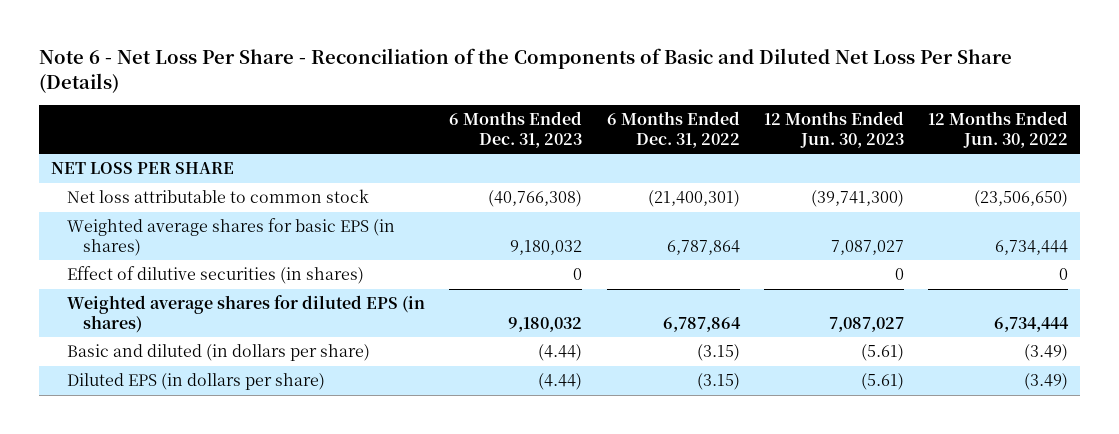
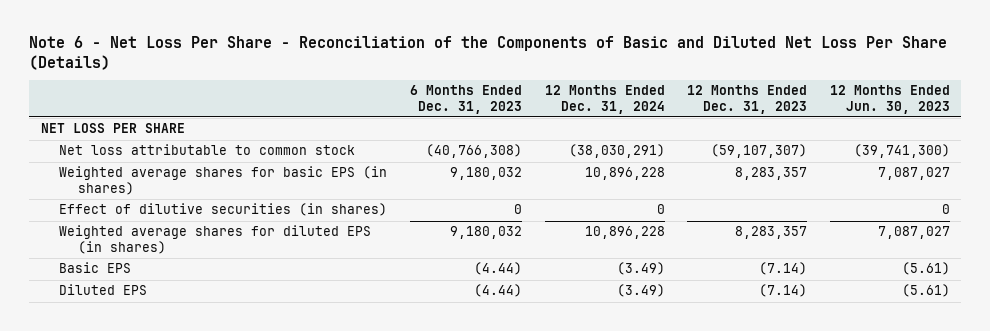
[606,111,740,148] 6 Months Ended Dec. 31, 2022 -> none
[928,111,1069,148] 12 Months Ended Jun. 30, 2022 -> none
none -> [544,85,665,114] 12 Months Ended Dec. 31, 2024
none -> [687,85,808,114] 12 Months Ended Dec. 31, 2023
[67,344,371,362] Basic and diluted (in dollars per share) -> [59,262,132,274] Basic EPS
[67,373,326,391] Diluted EPS (in dollars per share) -> [59,284,148,296] Diluted EPS

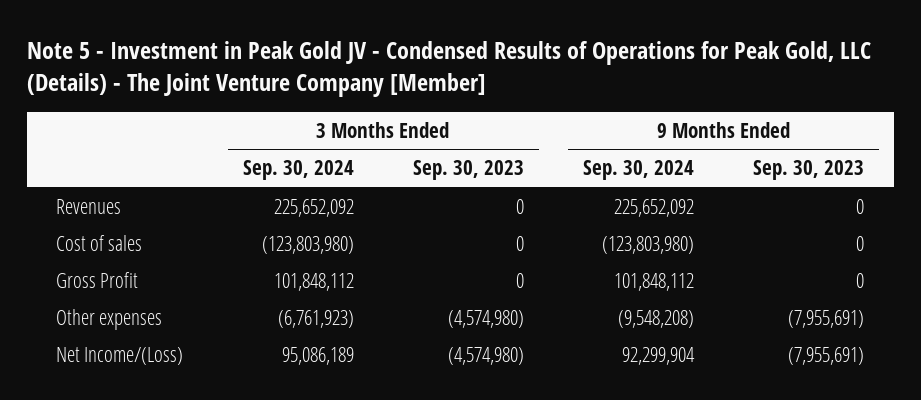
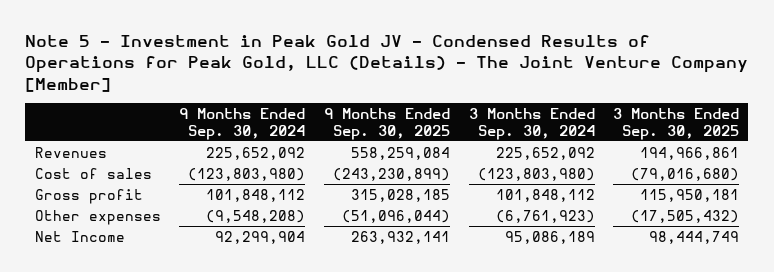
[412,160,524,181] Sep. 30, 2023 -> none
[753,160,865,181] Sep. 30, 2023 -> none
none -> [323,108,450,140] 9 Months Ended Sep. 30, 2025
none -> [613,108,740,140] 3 Months Ended Sep. 30, 2025
[56,272,139,289] Gross Profit -> [34,188,143,204] Gross profit
[56,347,184,366] Net Income/(Loss) -> [34,230,125,242] Net Income

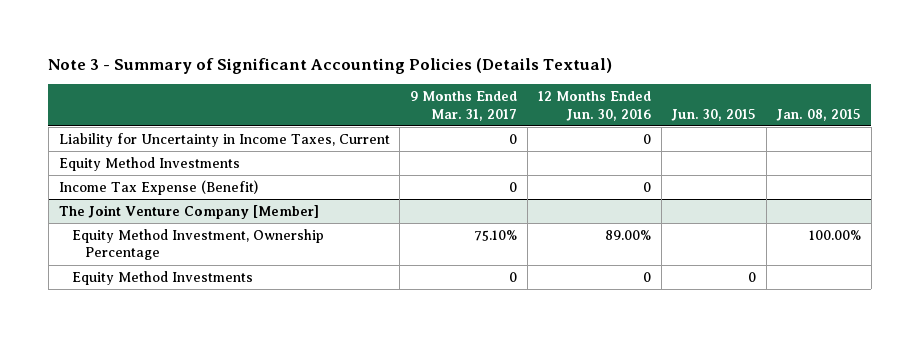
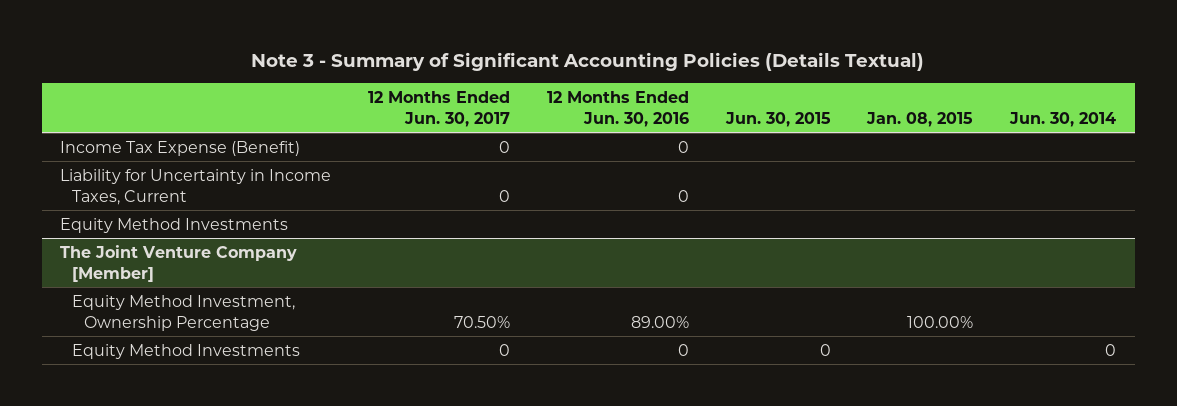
[410,91,518,121] 9 Months Ended Mar. 31, 2017 -> none
none -> [368,90,511,127] 12 Months Ended Jun. 30, 2017
none -> [1009,111,1117,127] Jun. 30, 2014
[58,179,258,195] Income Tax Expense (Benefit) -> [60,140,301,156] Income Tax Expense (Benefit)

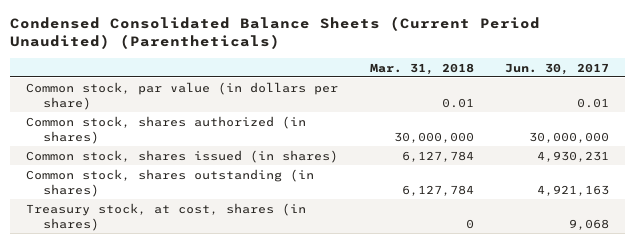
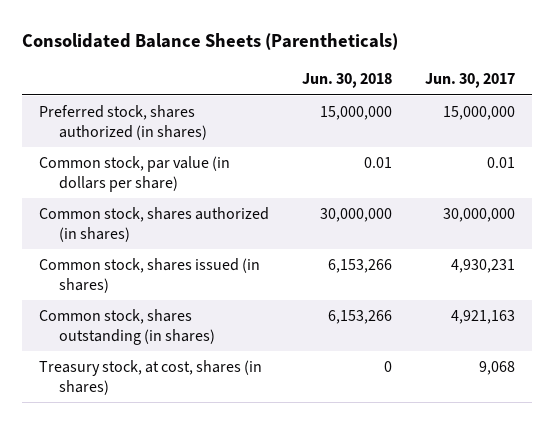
[10,16,541,50] Condensed Consolidated Balance Sheets (Current Period Unaudited) (Parentheticals) -> [22,33,399,51] Consolidated Balance Sheets (Parentheticals)
[369,62,474,75] Mar. 31, 2018 -> none
none -> [302,73,393,89] Jun. 30, 2018
none -> [38,105,207,140] Preferred stock, shares authorized (in shares)

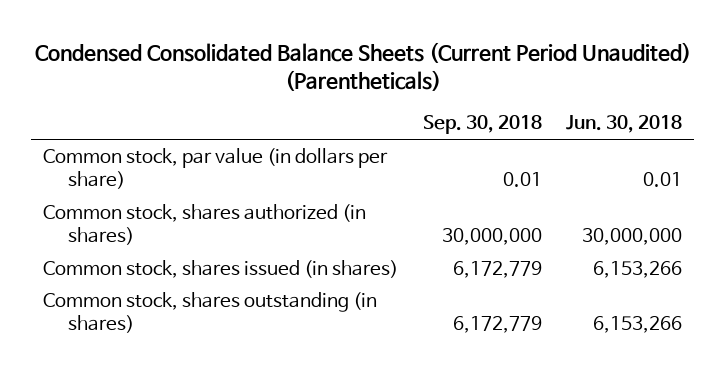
[22,33,399,51] Consolidated Balance Sheets (Parentheticals) -> [34,41,691,92] Condensed Consolidated Balance Sheets (Current Period Unaudited) (Parentheticals)
[425,73,516,89] Jun. 30, 2017 -> none
none -> [422,115,542,135] Sep. 30, 2018
[38,105,207,140] Preferred stock, shares authorized (in shares) -> none
[38,360,262,395] Treasury stock, at cost, shares (in shares) -> none

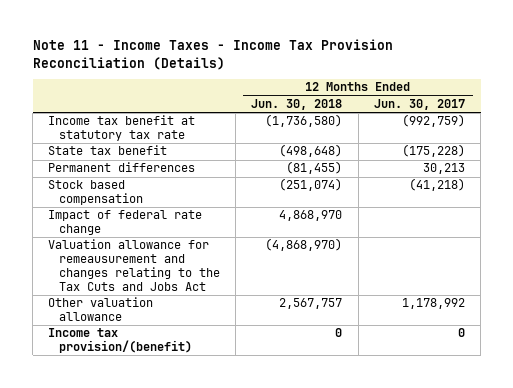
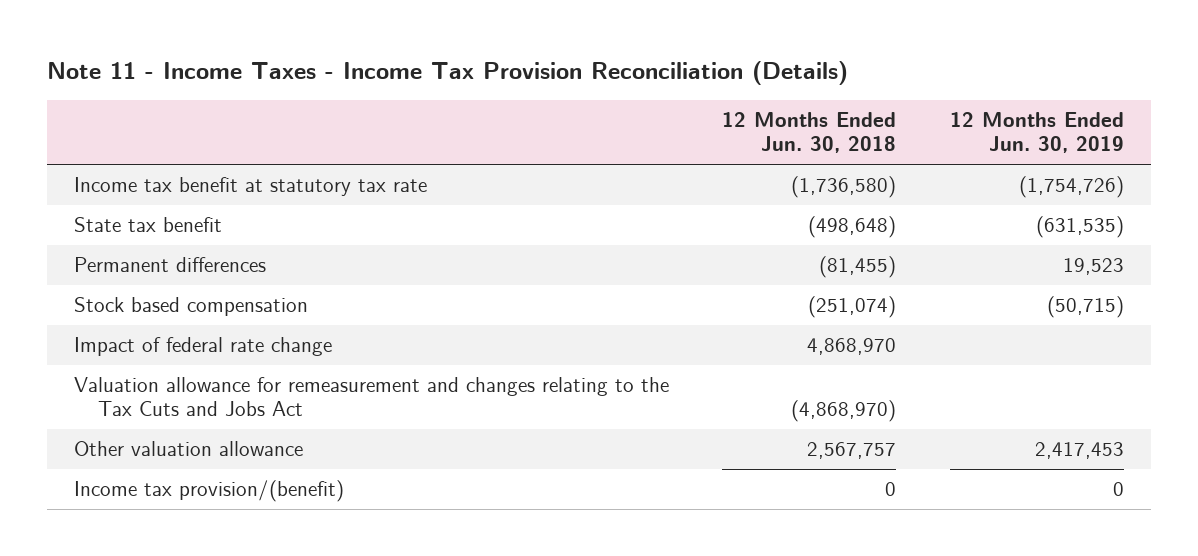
[373,98,465,110] Jun. 30, 2017 -> none
none -> [949,112,1124,154] 12 Months Ended Jun. 30, 2019
[48,239,220,292] Valuation allowance for remeausurement and changes relating to the Tax Cuts and Jobs Act -> [74,377,670,417] Valuation allowance for remeasurement and changes relating to the Tax Cuts and Jobs Act

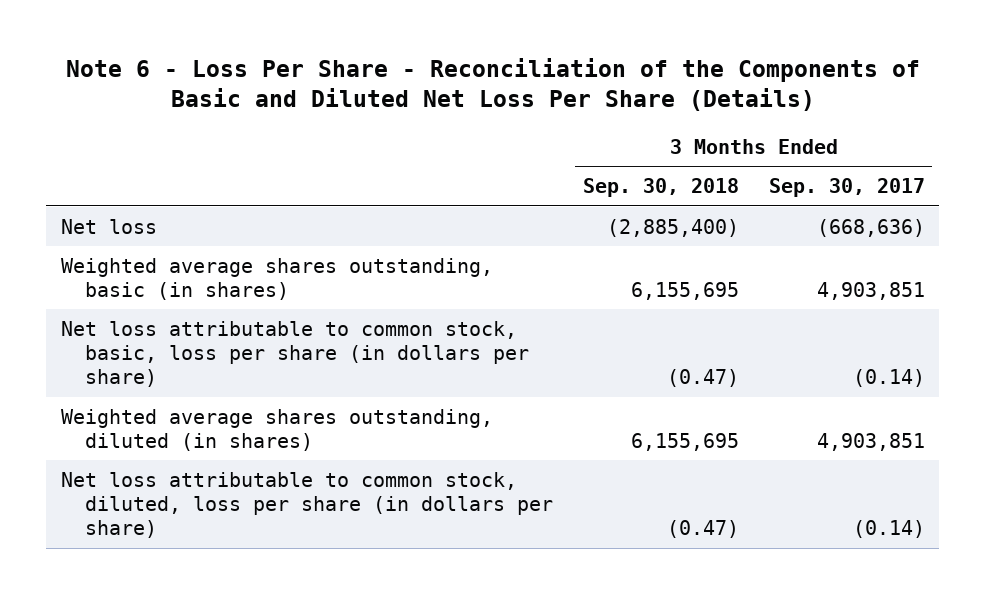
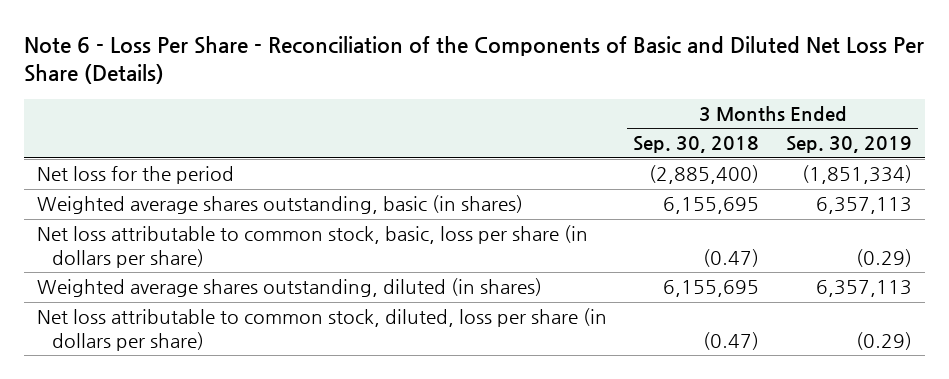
[768,178,925,198] Sep. 30, 2017 -> none
none -> [785,136,912,154] Sep. 30, 2019
[61,218,158,234] Net loss -> [36,166,234,185] Net loss for the period

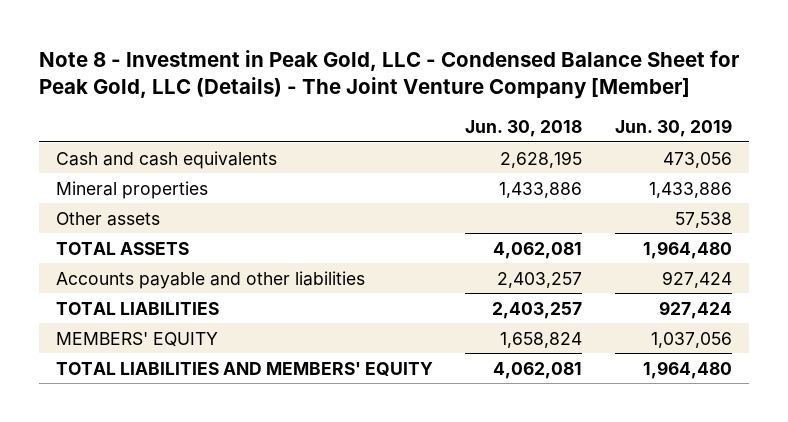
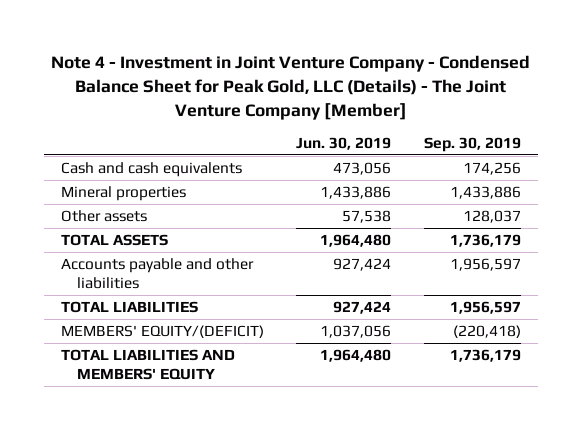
[39,49,740,99] Note 8 - Investment in Peak Gold, LLC - Condensed Balance Sheet for Peak Gold, LLC (Details) - The Joint Venture Company [Member] -> [50,54,530,120] Note 4 - Investment in Joint Venture Company - Condensed Balance Sheet for Peak Gold, LLC (Details) - The Joint Venture Company [Member]
[465,120,583,138] Jun. 30, 2018 -> none
none -> [424,136,522,152] Sep. 30, 2019
[55,331,218,347] MEMBERS' EQUITY -> [60,325,264,339] MEMBERS' EQUITY/(DEFICIT)

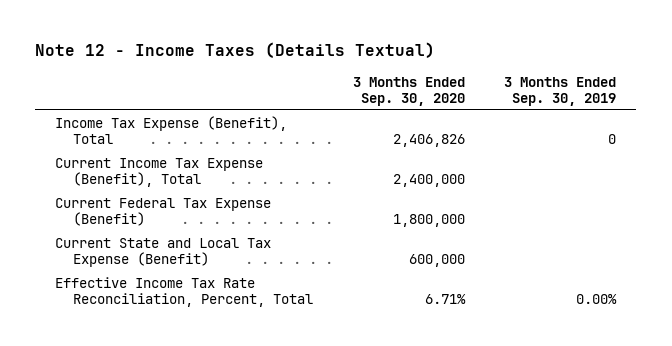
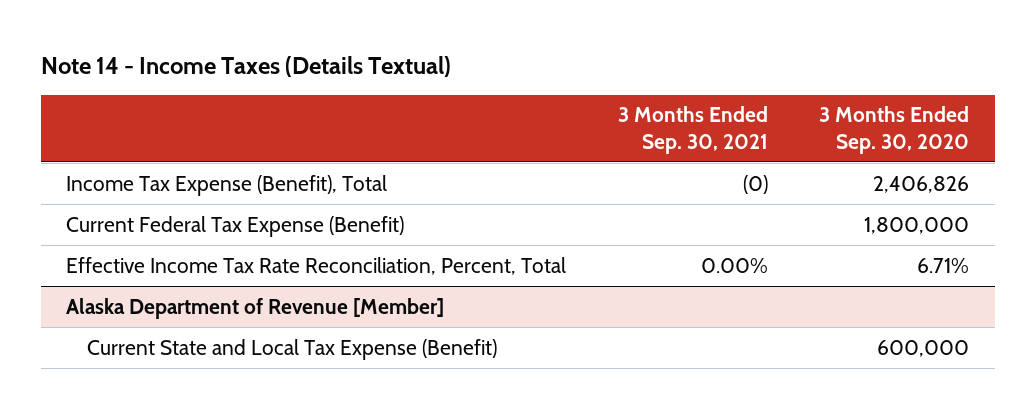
[35,42,436,59] Note 12 - Income Taxes (Details Textual) -> [40,55,451,77] Note 14 - Income Taxes (Details Textual)
[504,76,617,106] 3 Months Ended Sep. 30, 2019 -> none
none -> [617,106,768,154] 3 Months Ended Sep. 30, 2021
[55,157,264,188] Current Income Tax Expense (Benefit), Total -> none
[55,237,272,268] Current State and Local Tax Expense (Benefit) -> none
none -> [66,297,445,319] Alaska Department of Revenue [Member]
none -> [87,338,498,360] Current State and Local Tax Expense (Benefit)

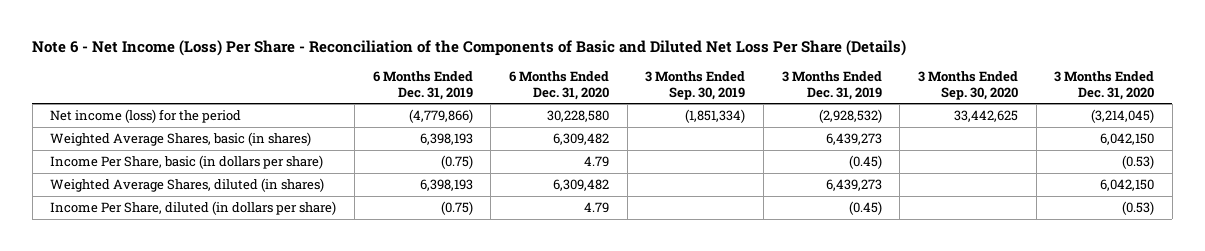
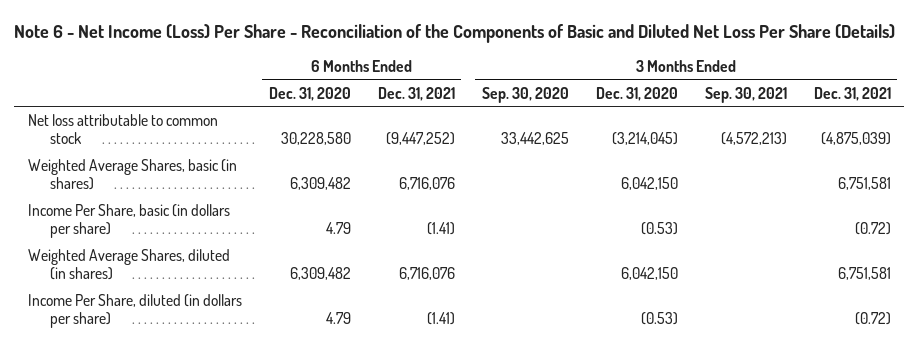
[372,71,473,100] 6 Months Ended Dec. 31, 2019 -> none
[645,71,746,100] 3 Months Ended Sep. 30, 2019 -> none
[781,71,882,100] 3 Months Ended Dec. 31, 2019 -> none
none -> [377,86,455,101] Dec. 31, 2021
none -> [704,86,787,103] Sep. 30, 2021
none -> [813,86,891,101] Dec. 31, 2021
[50,109,242,124] Net income (loss) for the period -> [27,113,218,145] Net loss attributable to common stock

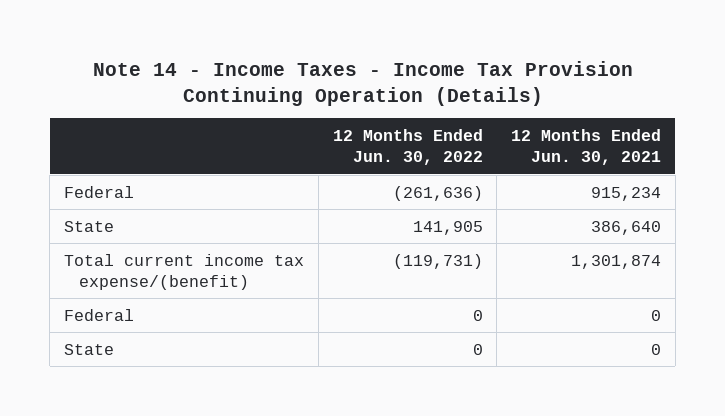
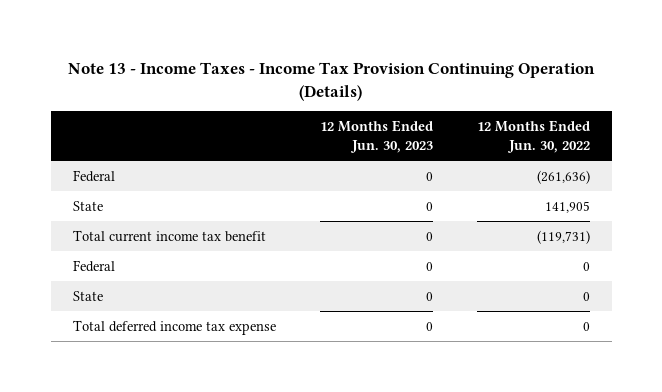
[92,60,633,106] Note 14 - Income Taxes - Income Tax Provision Continuing Operation (Details) -> [68,61,596,101] Note 13 - Income Taxes - Income Tax Provision Continuing Operation (Details)
[511,129,662,166] 12 Months Ended Jun. 30, 2021 -> none
none -> [319,120,433,153] 12 Months Ended Jun. 30, 2023
[64,253,305,290] Total current income tax expense/(benefit) -> [72,229,266,242] Total current income tax benefit
none -> [72,319,276,335] Total deferred income tax expense

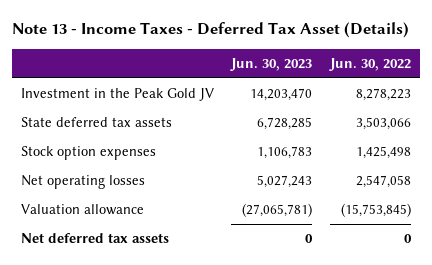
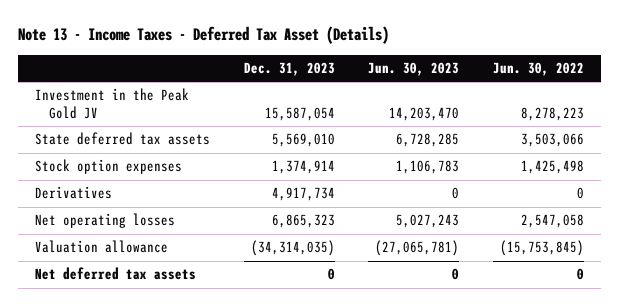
none -> [243,62,335,77] Dec. 31, 2023
none -> [35,186,113,200] Derivatives

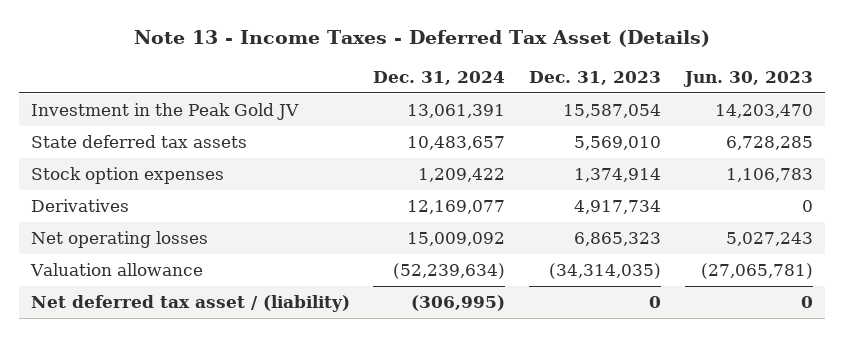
[492,62,584,77] Jun. 30, 2022 -> none
none -> [373,70,506,85] Dec. 31, 2024
[35,267,197,281] Net deferred tax assets -> [30,294,350,312] Net deferred tax asset / (liability)

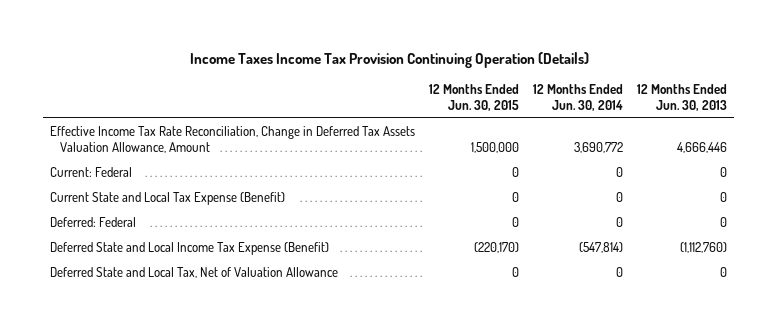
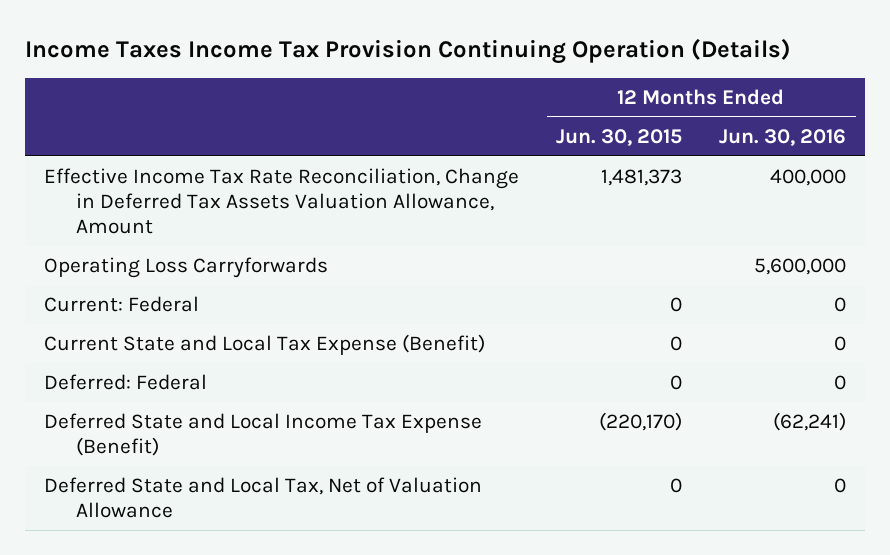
[533,84,624,111] 12 Months Ended Jun. 30, 2014 -> none
[637,84,728,111] 12 Months Ended Jun. 30, 2013 -> none
none -> [719,129,847,147] Jun. 30, 2016
[471,142,520,154] 1,500,000 -> [600,169,682,187] 1,481,373
none -> [43,257,328,279] Operating Loss Carryforwards

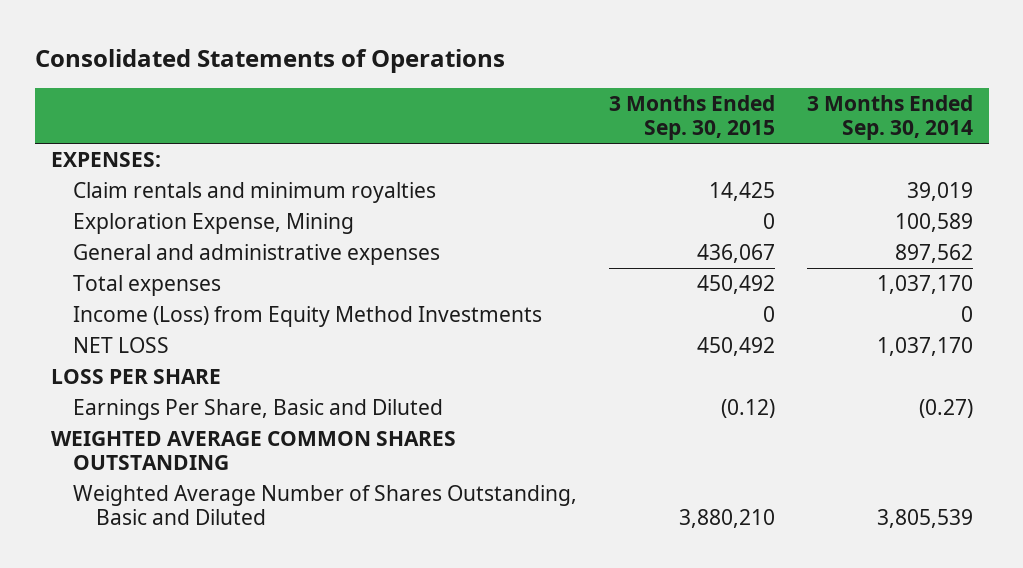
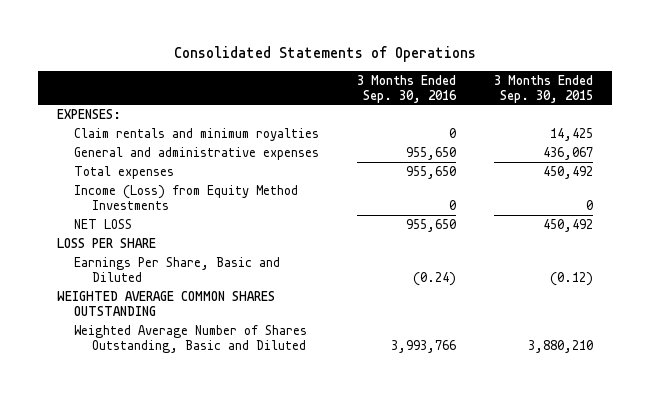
[806,94,973,140] 3 Months Ended Sep. 30, 2014 -> none
none -> [356,74,457,103] 3 Months Ended Sep. 30, 2016
[73,213,355,235] Exploration Expense, Mining -> none

